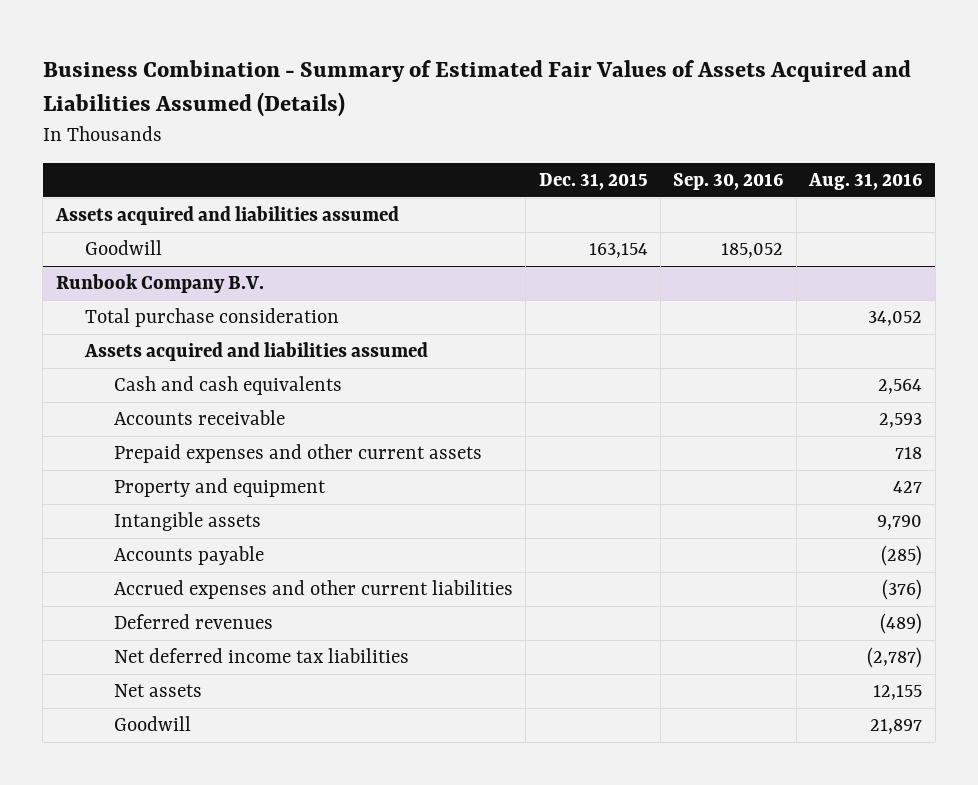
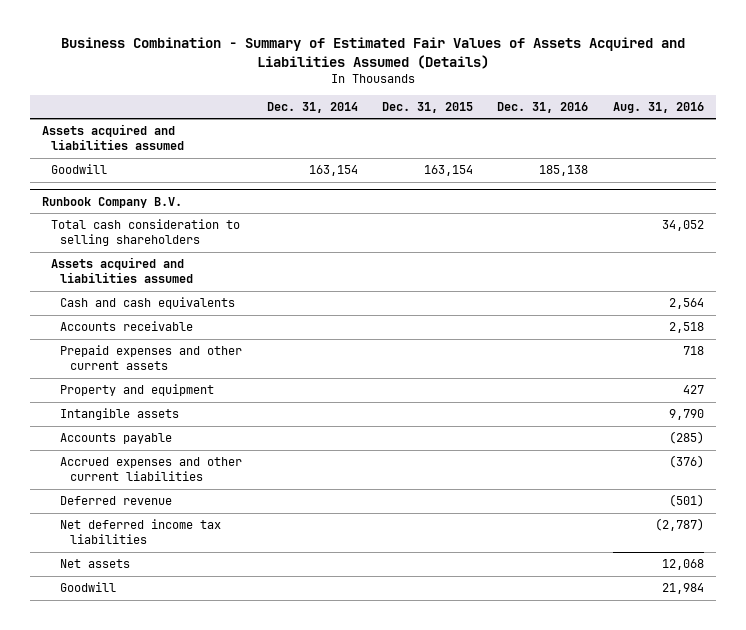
[673,172,784,190] Sep. 30, 2016 -> none
none -> [266,101,358,113] Dec. 31, 2014
none -> [497,101,589,113] Dec. 31, 2016
[84,308,339,328] Total purchase consideration -> [51,219,241,247] Total cash consideration to selling shareholders
[879,413,923,429] 2,593 -> [668,322,704,334] 2,518
[113,614,273,630] Deferred revenues -> [60,496,173,506] Deferred revenue
[880,613,923,635] (489) -> [668,494,704,508] (501)
[873,685,923,701] 12,155 -> [661,559,704,571] 12,068
[870,719,923,735] 21,897 -> [661,583,704,595] 21,984

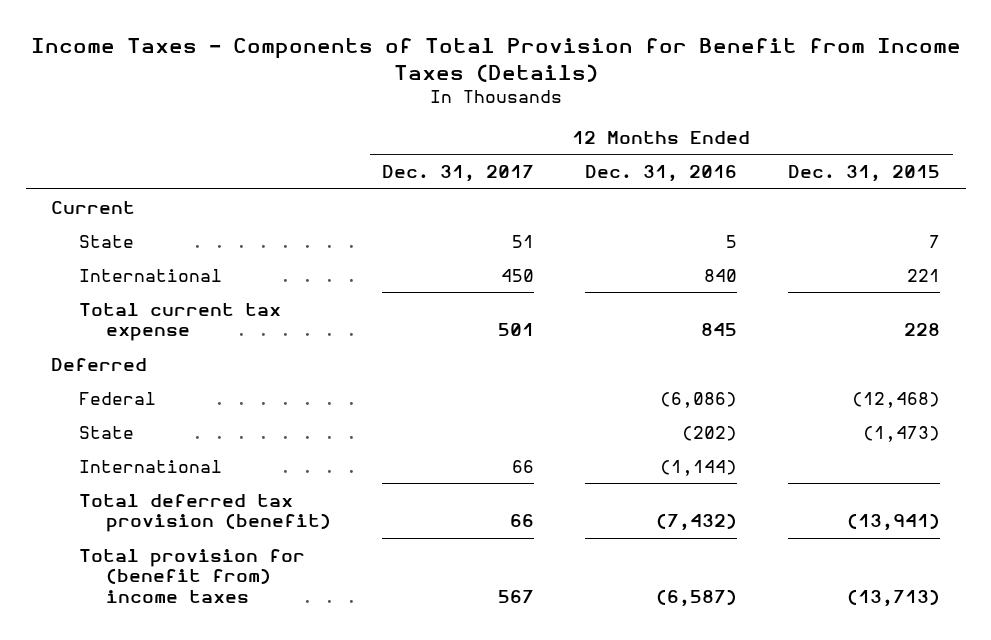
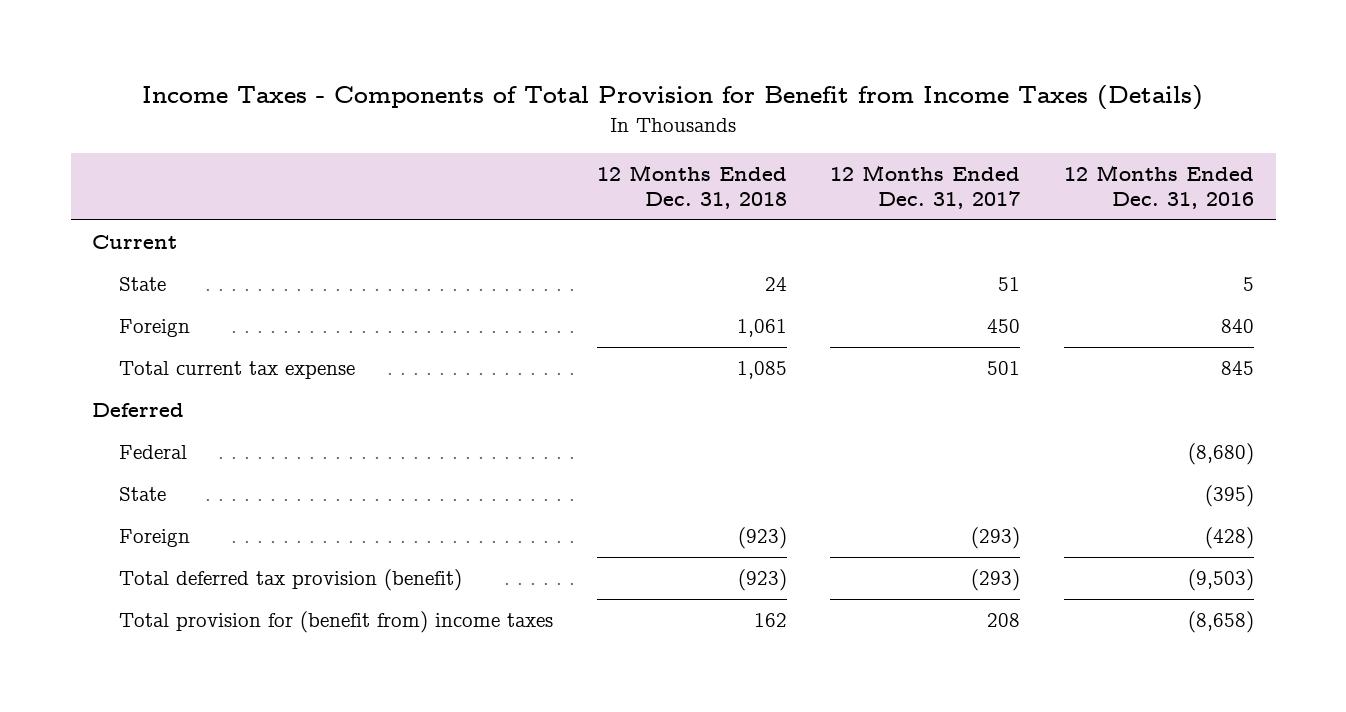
[788,165,941,183] Dec. 31, 2015 -> none
none -> [596,164,787,210] 12 Months Ended Dec. 31, 2018
[78,268,222,282] International -> [119,319,191,338] Foreign
[78,459,222,473] International -> none
[660,391,738,408] (6,086) -> [1187,443,1254,466] (8,680)
[682,425,738,441] (202) -> [1204,485,1254,508] (395)
none -> [119,529,191,548] Foreign
[510,514,535,528] 66 -> [971,569,1021,592] (293)
[656,513,738,532] (7,432) -> [1187,569,1254,592] (9,503)
[498,590,535,604] 567 -> [987,613,1021,628] 208
[656,589,738,608] (6,587) -> [1187,611,1254,634] (8,658)

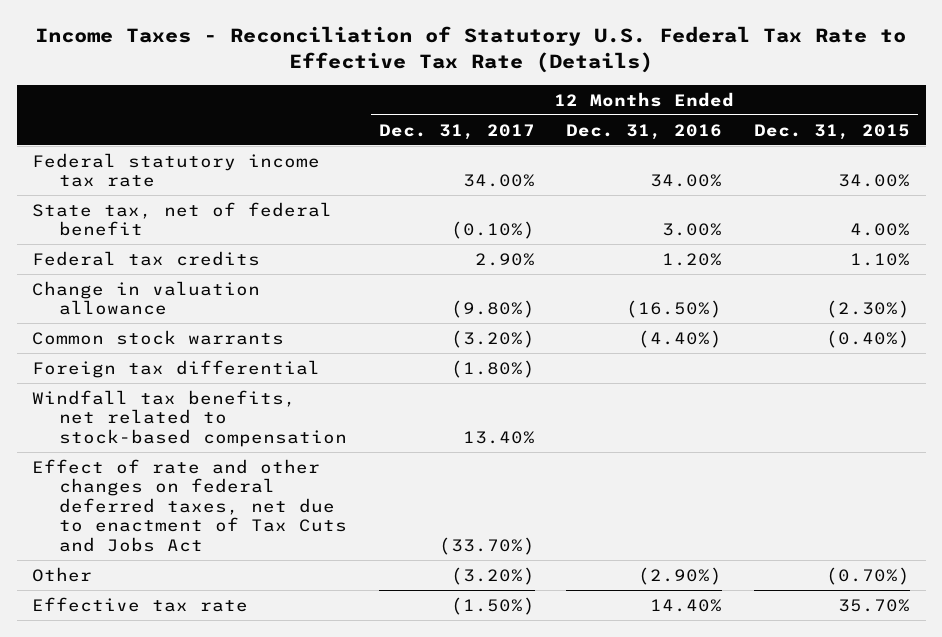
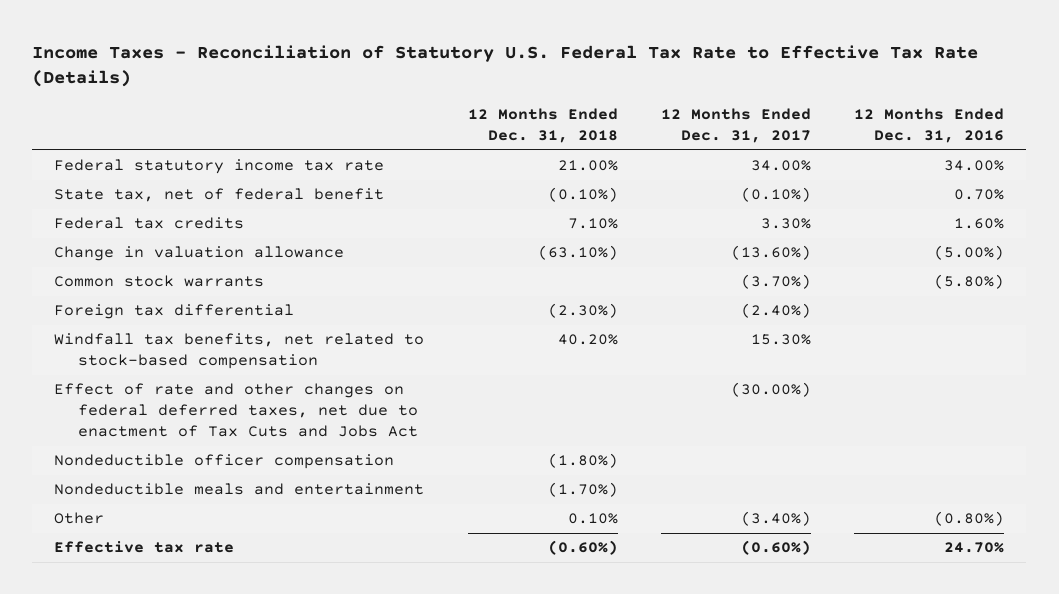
[754,123,911,140] Dec. 31, 2015 -> none
none -> [467,108,618,144] 12 Months Ended Dec. 31, 2018
[662,223,723,237] 3.00% -> [954,189,1005,201] 0.70%
[474,252,535,266] 2.90% -> [761,218,812,230] 3.30%
[662,252,723,266] 1.20% -> [954,218,1005,230] 1.60%
[450,300,535,319] (9.80%) -> [731,245,812,261] (13.60%)
[626,300,723,319] (16.50%) -> [934,245,1005,261] (5.00%)
[450,329,535,348] (3.20%) -> [741,274,812,290] (3.70%)
[638,329,723,348] (4.40%) -> [934,274,1005,290] (5.80%)
[450,359,535,378] (1.80%) -> [741,303,812,319] (2.40%)
[462,430,535,444] 13.40% -> [751,334,812,346] 15.30%
[438,536,535,555] (33.70%) -> [731,382,812,398] (30.00%)
none -> [54,454,395,470] Nondeductible officer compensation
none -> [54,483,425,496] Nondeductible meals and entertainment
[450,566,535,585] (3.20%) -> [741,511,812,527] (3.40%)
[638,566,723,585] (2.90%) -> [934,511,1005,527] (0.80%)
[450,596,535,615] (1.50%) -> [741,540,812,556] (0.60%)
[650,598,723,612] 14.40% -> [944,542,1005,554] 24.70%

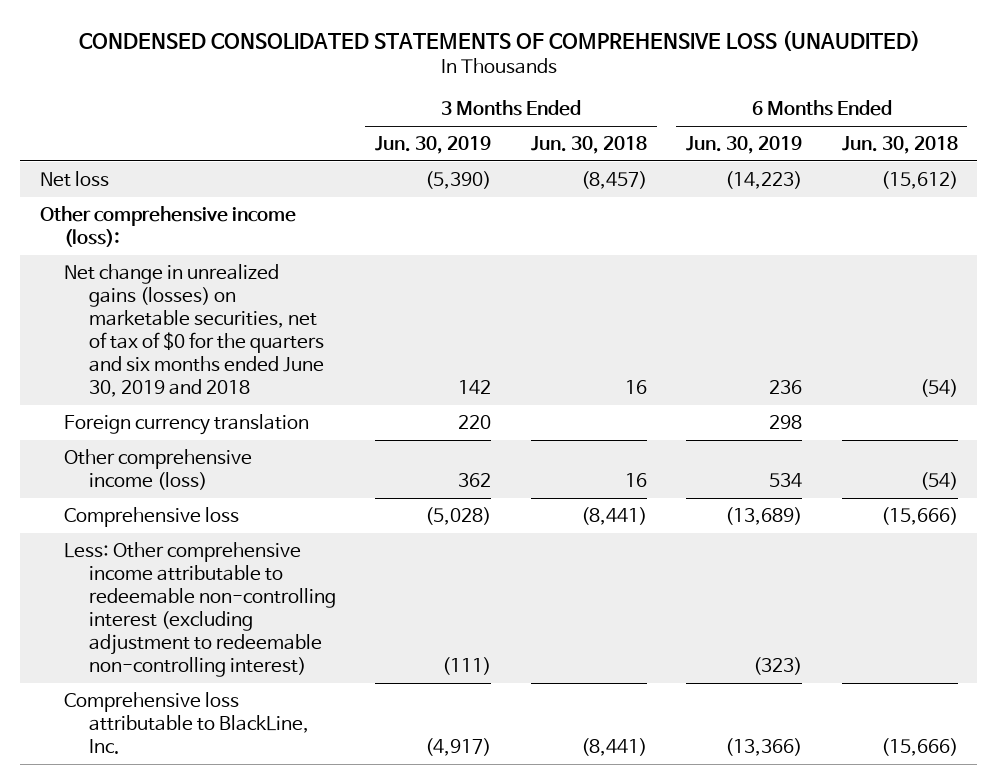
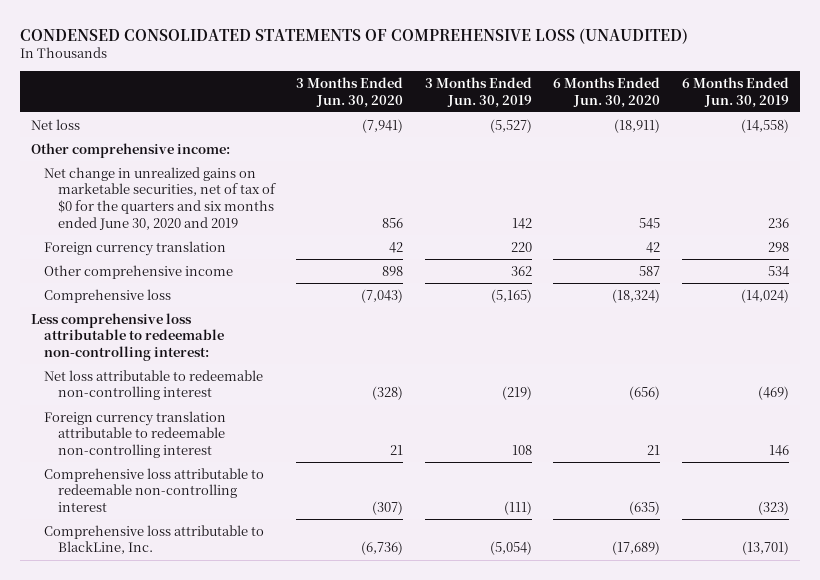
[530,136,647,155] Jun. 30, 2018 -> none
[841,136,958,155] Jun. 30, 2018 -> none
none -> [296,76,404,108] 3 Months Ended Jun. 30, 2020
none -> [553,76,661,108] 6 Months Ended Jun. 30, 2020
[425,170,492,189] (5,390) -> [489,118,532,133] (5,527)
[725,170,803,189] (14,223) -> [741,118,790,133] (14,558)
[39,205,296,247] Other comprehensive income (loss): -> [31,142,231,158] Other comprehensive income:
[64,263,324,397] Net change in unrealized gains (losses) on marketable securities, net of tax of $0 for the quarters and six months ended June 30, 2019 and 2018 -> [44,166,276,230] Net change in unrealized gains on marketable securities, net of tax of $0 for the quarters and six months ended June 30, 2020 and 2019
[64,448,253,490] Other comprehensive income (loss) -> [44,264,234,279] Other comprehensive income
[425,506,492,525] (5,028) -> [490,288,532,303] (5,165)
[725,506,803,525] (13,689) -> [741,288,790,303] (14,024)
none -> [31,312,225,362] Less comprehensive loss attributable to redeemable non-controlling interest:
none -> [44,369,264,401] Net loss attributable to redeemable non-controlling interest
none -> [44,410,227,459] Foreign currency translation attributable to redeemable non-controlling interest
[64,541,336,677] Less: Other comprehensive income attributable to redeemable non-controlling interest (excluding adjustment to redeemable non-controlling interest) -> [44,467,265,513] Comprehensive loss attributable to redeemable non-controlling interest
[425,737,492,756] (4,917) -> [489,541,532,556] (5,054)
[725,737,803,756] (13,366) -> [742,541,790,556] (13,701)

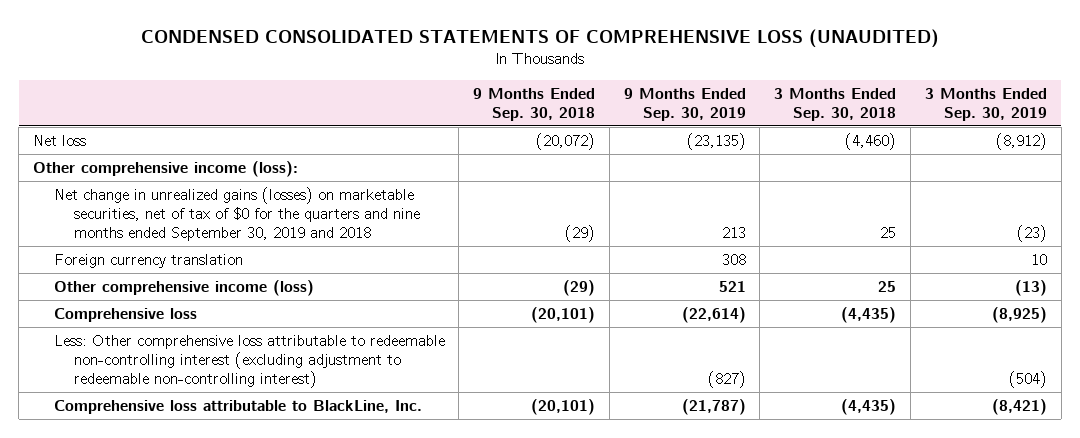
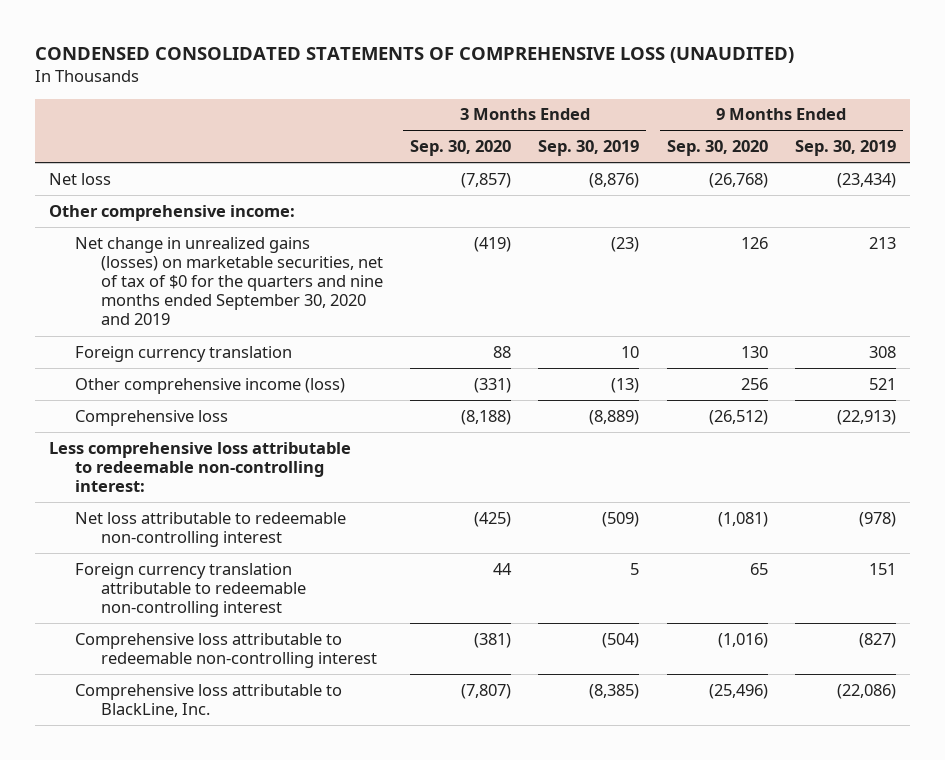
[473,87,596,121] 9 Months Ended Sep. 30, 2018 -> none
[774,87,897,121] 3 Months Ended Sep. 30, 2018 -> none
none -> [409,140,511,157] Sep. 30, 2020
none -> [666,140,768,157] Sep. 30, 2020
[686,132,746,150] (23,135) -> [837,172,897,188] (23,434)
[995,132,1047,150] (8,912) -> [589,172,640,188] (8,876)
[32,160,298,177] Other comprehensive income (loss): -> [48,204,295,221] Other comprehensive income:
[53,186,421,241] Net change in unrealized gains (losses) on marketable securities, net of tax of $0 for the quarters and nine months ended September 30, 2019 and 2018 -> [74,236,383,326] Net change in unrealized gains (losses) on marketable securities, net of tax of $0 for the quarters and nine months ended September 30, 2020 and 2019
[681,306,746,323] (22,614) -> [837,409,897,425] (22,913)
[991,306,1047,323] (8,925) -> [589,409,640,425] (8,889)
none -> [48,441,351,493] Less comprehensive loss attributable to redeemable non-controlling interest:
none -> [74,511,346,547] Net loss attributable to redeemable non-controlling interest
none -> [74,562,306,618] Foreign currency translation attributable to redeemable non-controlling interest
[53,334,445,388] Less: Other comprehensive loss attributable to redeemable non-controlling interest (excluding adjustment to redeemable non-controlling interest) -> [74,632,377,668] Comprehensive loss attributable to redeemable non-controlling interest
[681,398,746,415] (21,787) -> [837,683,897,699] (22,086)
[991,398,1047,415] (8,421) -> [589,683,640,699] (8,385)

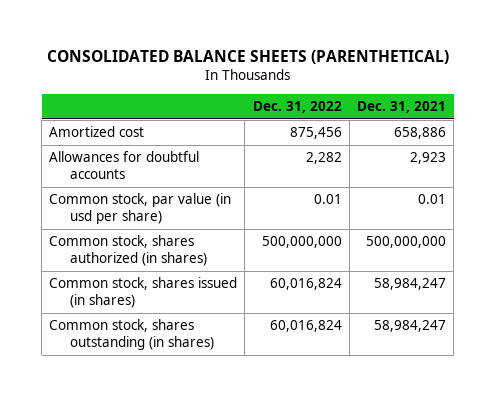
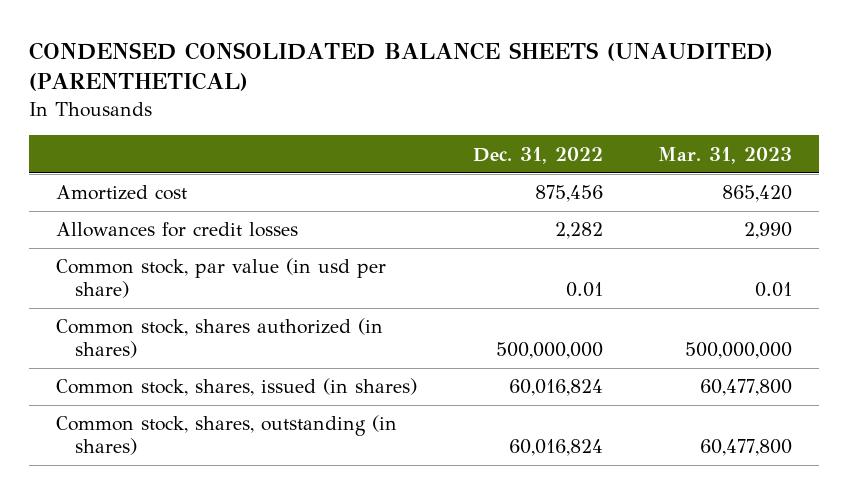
[46,50,449,65] CONSOLIDATED BALANCE SHEETS (PARENTHETICAL) -> [28,42,773,92] CONDENSED CONSOLIDATED BALANCE SHEETS (UNAUDITED) (PARENTHETICAL)
[356,101,446,114] Dec. 31, 2021 -> none
none -> [657,146,792,164] Mar. 31, 2023
[49,151,200,179] Allowances for doubtful accounts -> [56,222,299,238] Allowances for credit losses
[49,277,238,308] Common stock, shares issued (in shares) -> [56,378,418,397] Common stock, shares, issued (in shares)
[49,319,214,350] Common stock, shares outstanding (in shares) -> [56,415,398,456] Common stock, shares, outstanding (in shares)

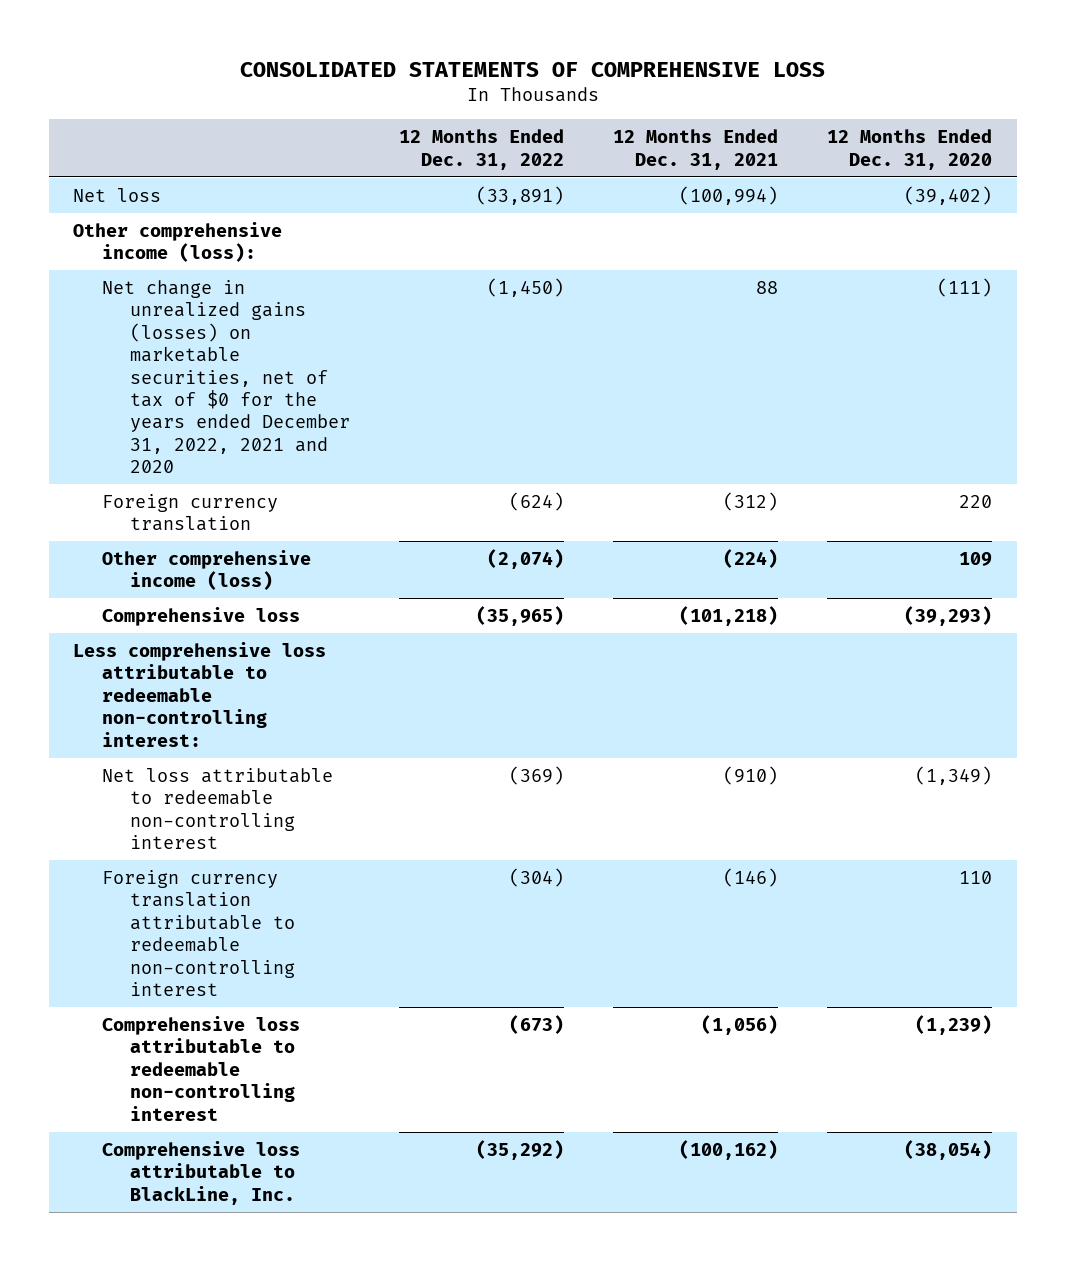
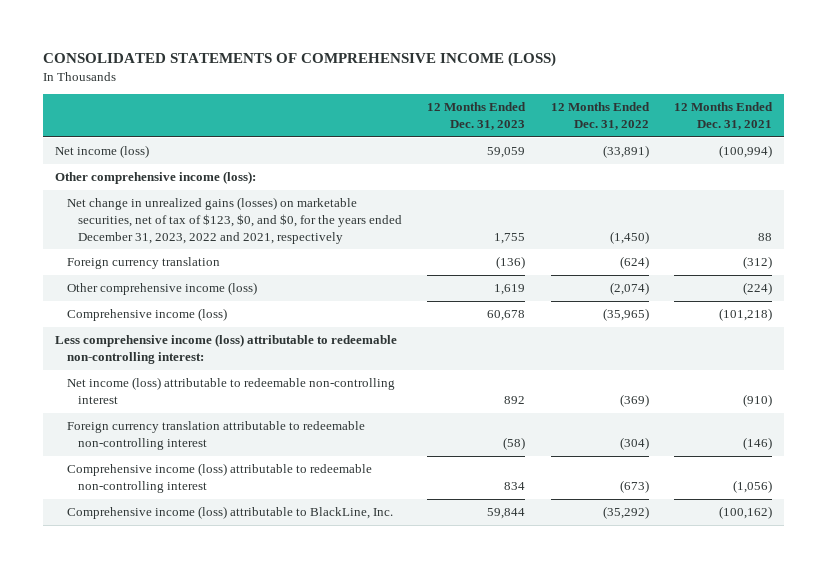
[239,61,825,77] CONSOLIDATED STATEMENTS OF COMPREHENSIVE LOSS -> [42,52,556,68] CONSOLIDATED STATEMENTS OF COMPREHENSIVE INCOME (LOSS)
[827,129,993,170] 12 Months Ended Dec. 31, 2020 -> none
none -> [427,102,527,130] 12 Months Ended Dec. 31, 2023
[73,187,162,202] Net loss -> [55,145,150,159] Net income (loss)
[101,279,351,474] Net change in unrealized gains (losses) on marketable securities, net of tax of $0 for the years ended December 31, 2022, 2021 and 2020 -> [66,197,403,244] Net change in unrealized gains (losses) on marketable securities, net of tax of $123, $0, and $0, for the years ended December 31, 2023, 2022 and 2021, respectively
[101,606,300,626] Comprehensive loss -> [66,308,227,322] Comprehensive income (loss)
[73,641,327,747] Less comprehensive loss attributable to redeemable non-controlling interest: -> [55,334,398,365] Less comprehensive income (loss) attributable to redeemable non-controlling interest:
[101,767,333,850] Net loss attributable to redeemable non-controlling interest -> [66,377,395,405] Net income (loss) attributable to redeemable non-controlling interest
[101,1015,300,1121] Comprehensive loss attributable to redeemable non-controlling interest -> [66,463,372,494] Comprehensive income (loss) attributable to redeemable non-controlling interest
[101,1140,300,1205] Comprehensive loss attributable to BlackLine, Inc. -> [66,506,393,520] Comprehensive income (loss) attributable to BlackLine, Inc.

